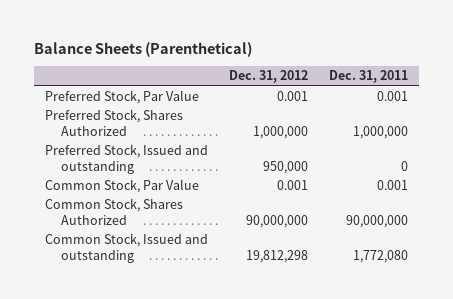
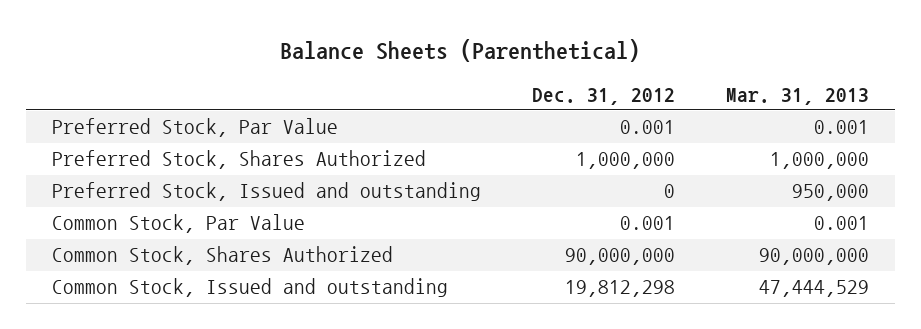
[329,70,409,84] Dec. 31, 2011 -> none
none -> [726,87,870,105] Mar. 31, 2013
[263,161,309,175] 950,000 -> [663,184,675,199] 0

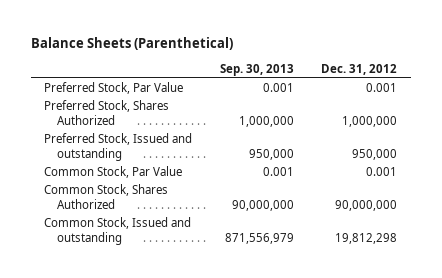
[726,87,870,105] Mar. 31, 2013 -> none
none -> [219,63,294,76] Sep. 30, 2013
[663,184,675,199] 0 -> [352,148,398,160] 950,000

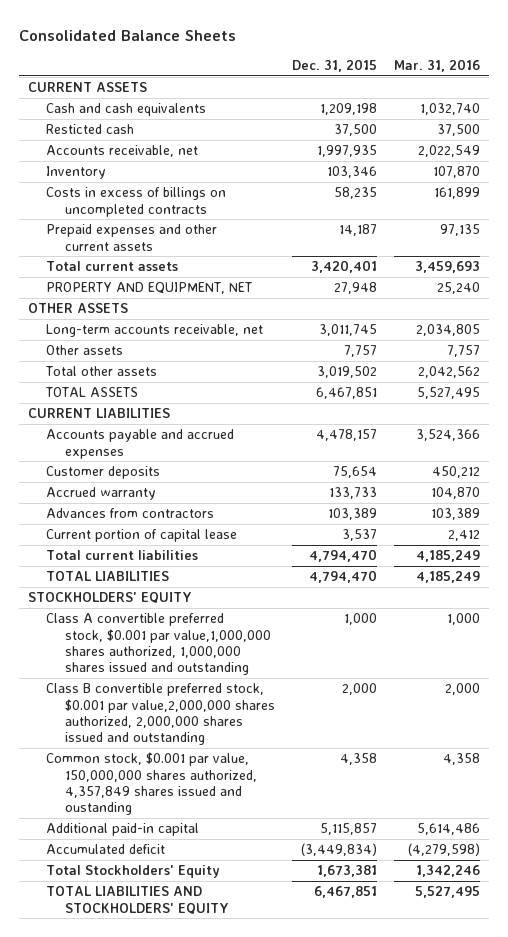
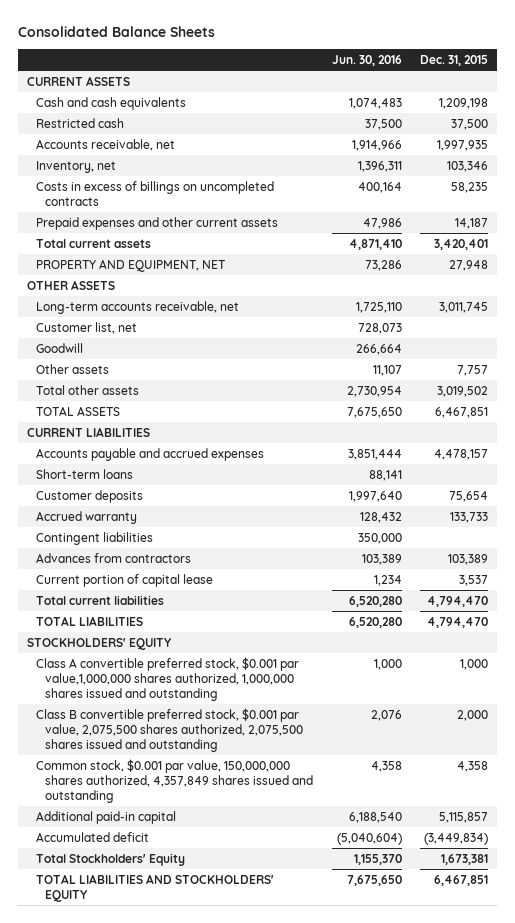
[394,59,481,73] Mar. 31, 2016 -> none
none -> [331,54,402,66] Jun. 30, 2016
[46,124,135,135] Resticted cash -> [36,117,125,128] Restricted cash
[46,166,107,180] Inventory -> [36,160,117,173] Inventory, net
none -> [36,321,138,334] Customer list, net
none -> [36,342,84,353] Goodwill
none -> [36,468,134,479] Short-term loans
none -> [36,531,154,545] Contingent liabilities
[46,683,275,746] Class B convertible preferred stock, $0.001 par value,2,000,000 shares authorized, 2,000,000 shares issued and outstanding -> [36,707,304,753] Class B convertible preferred stock, $0.001 par value, 2,075,500 shares authorized, 2,075,500 shares issued and outstanding
[46,752,257,816] Common stock, $0.001 par value, 150,000,000 shares authorized, 4,357,849 shares issued and oustanding -> [36,758,314,804] Common stock, $0.001 par value, 150,000,000 shares authorized, 4,357,849 shares issued and outstanding

